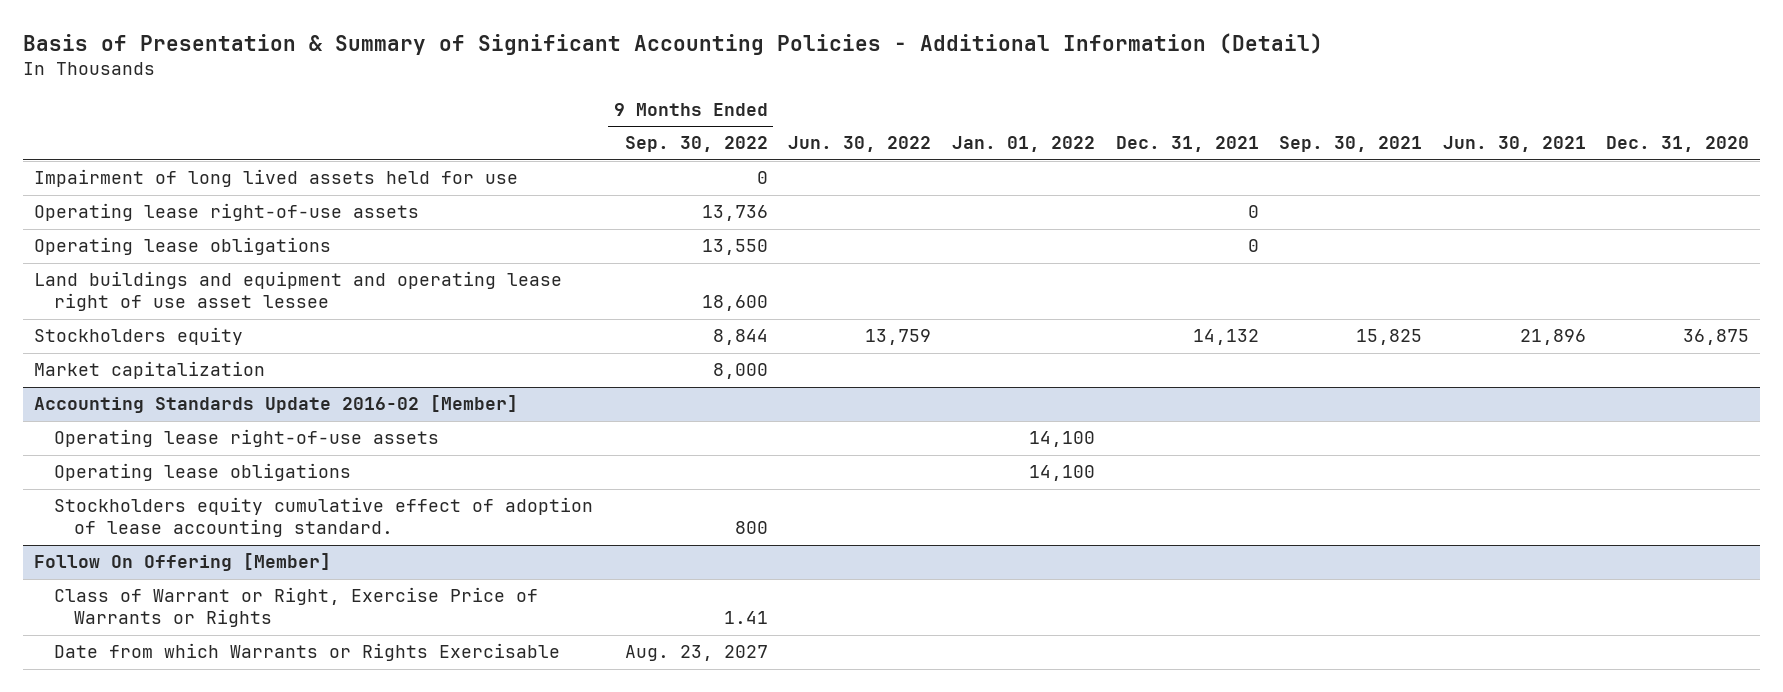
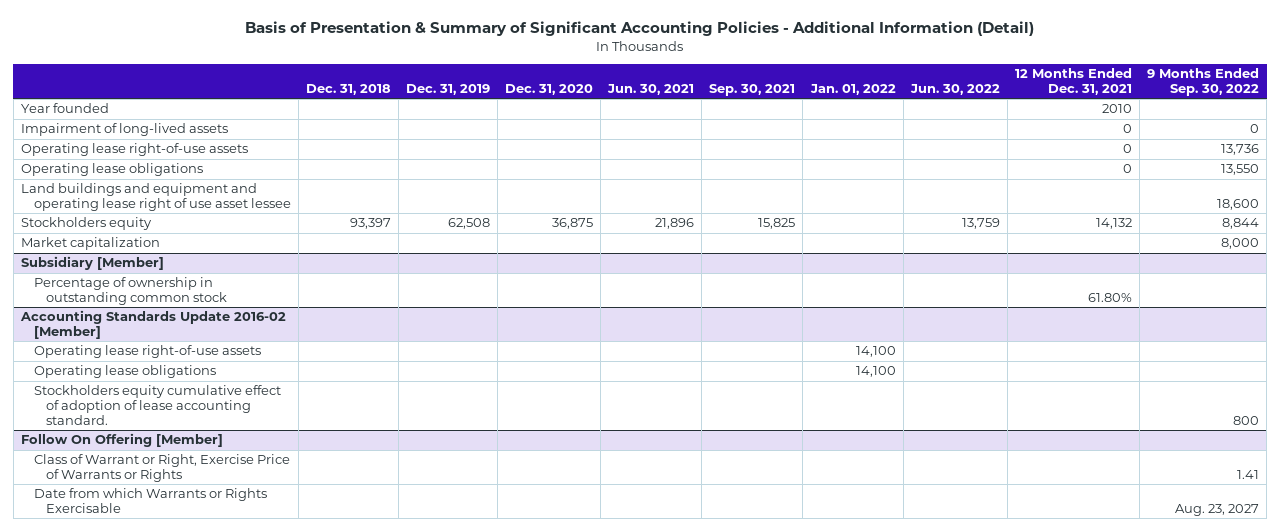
[1115,136,1259,153] Dec. 31, 2021 -> none
none -> [305,83,391,95] Dec. 31, 2018
none -> [405,83,490,95] Dec. 31, 2019
none -> [1014,67,1132,95] 12 Months Ended Dec. 31, 2021
none -> [20,103,109,114] Year founded
[33,169,518,188] Impairment of long lived assets held for use -> [20,123,228,137] Impairment of long-lived assets
none -> [20,256,164,271] Subsidiary [Member]
none -> [33,277,228,306] Percentage of ownership in outstanding common stock

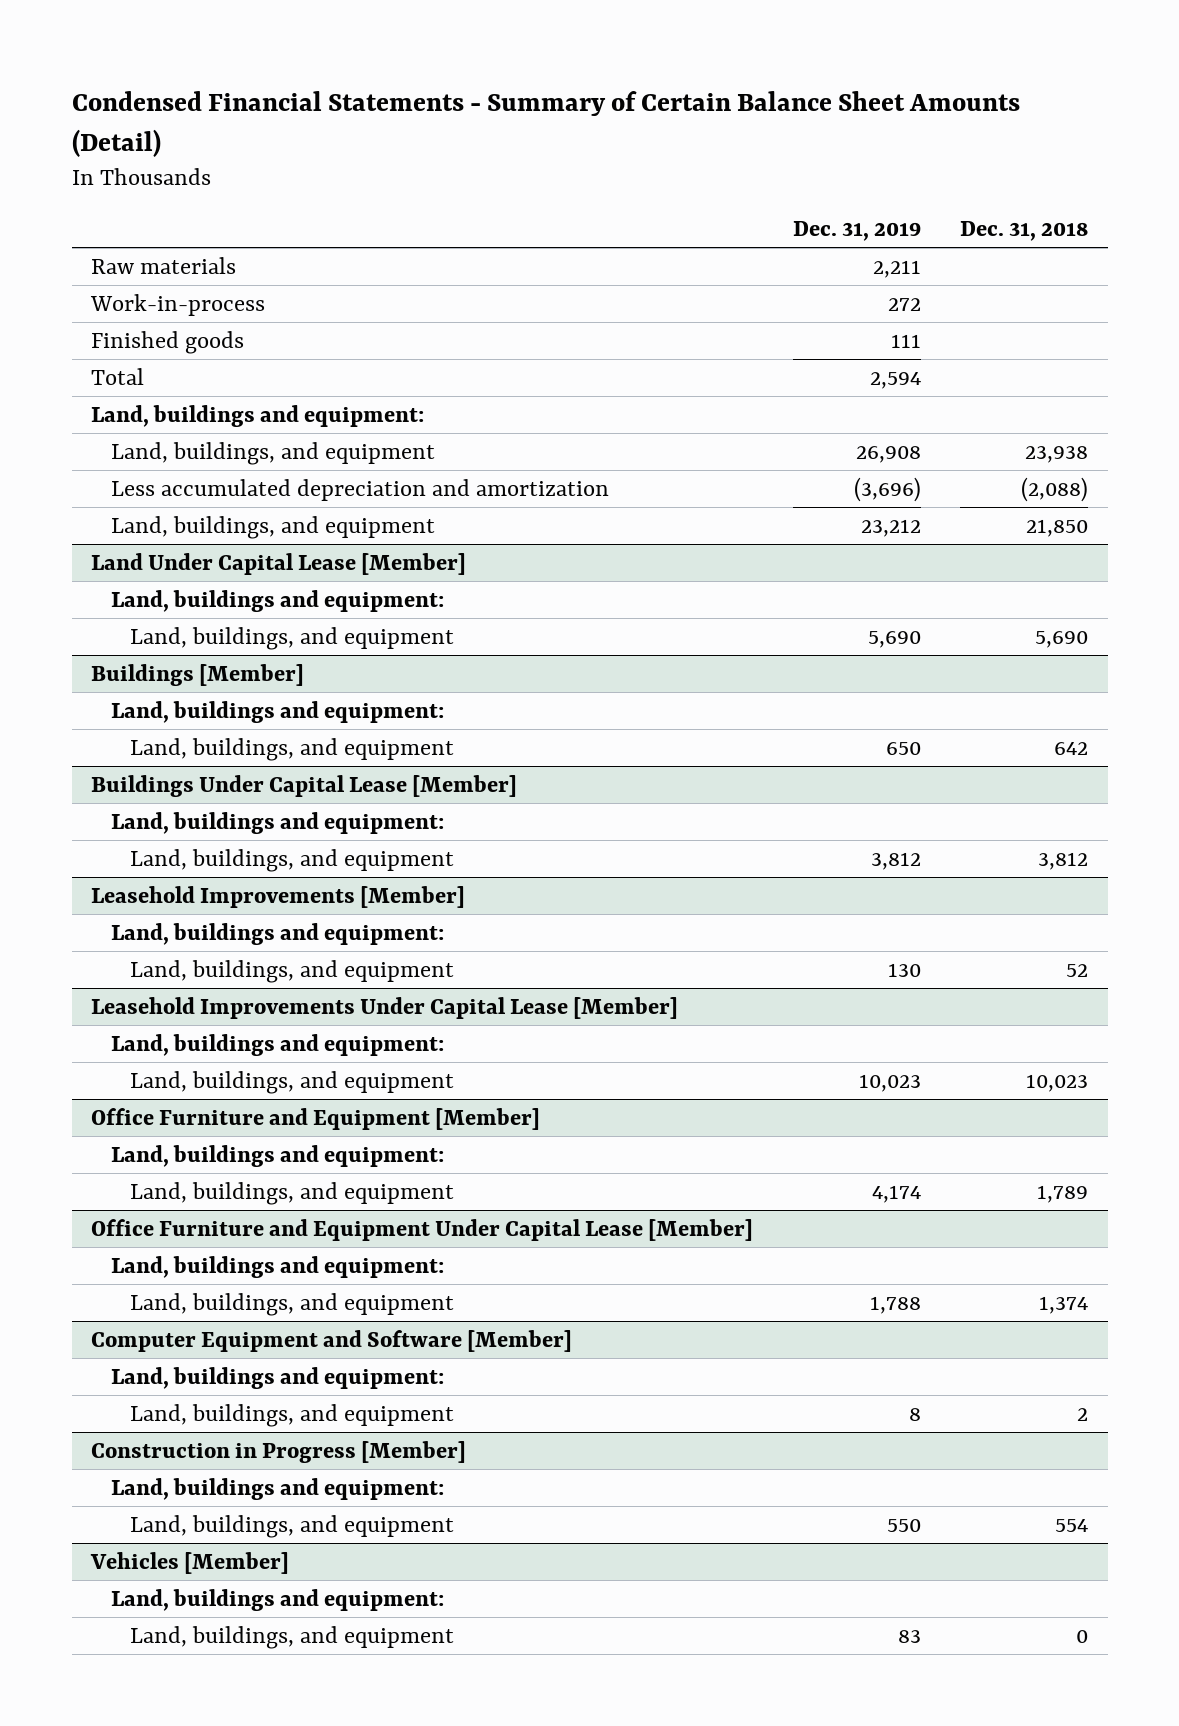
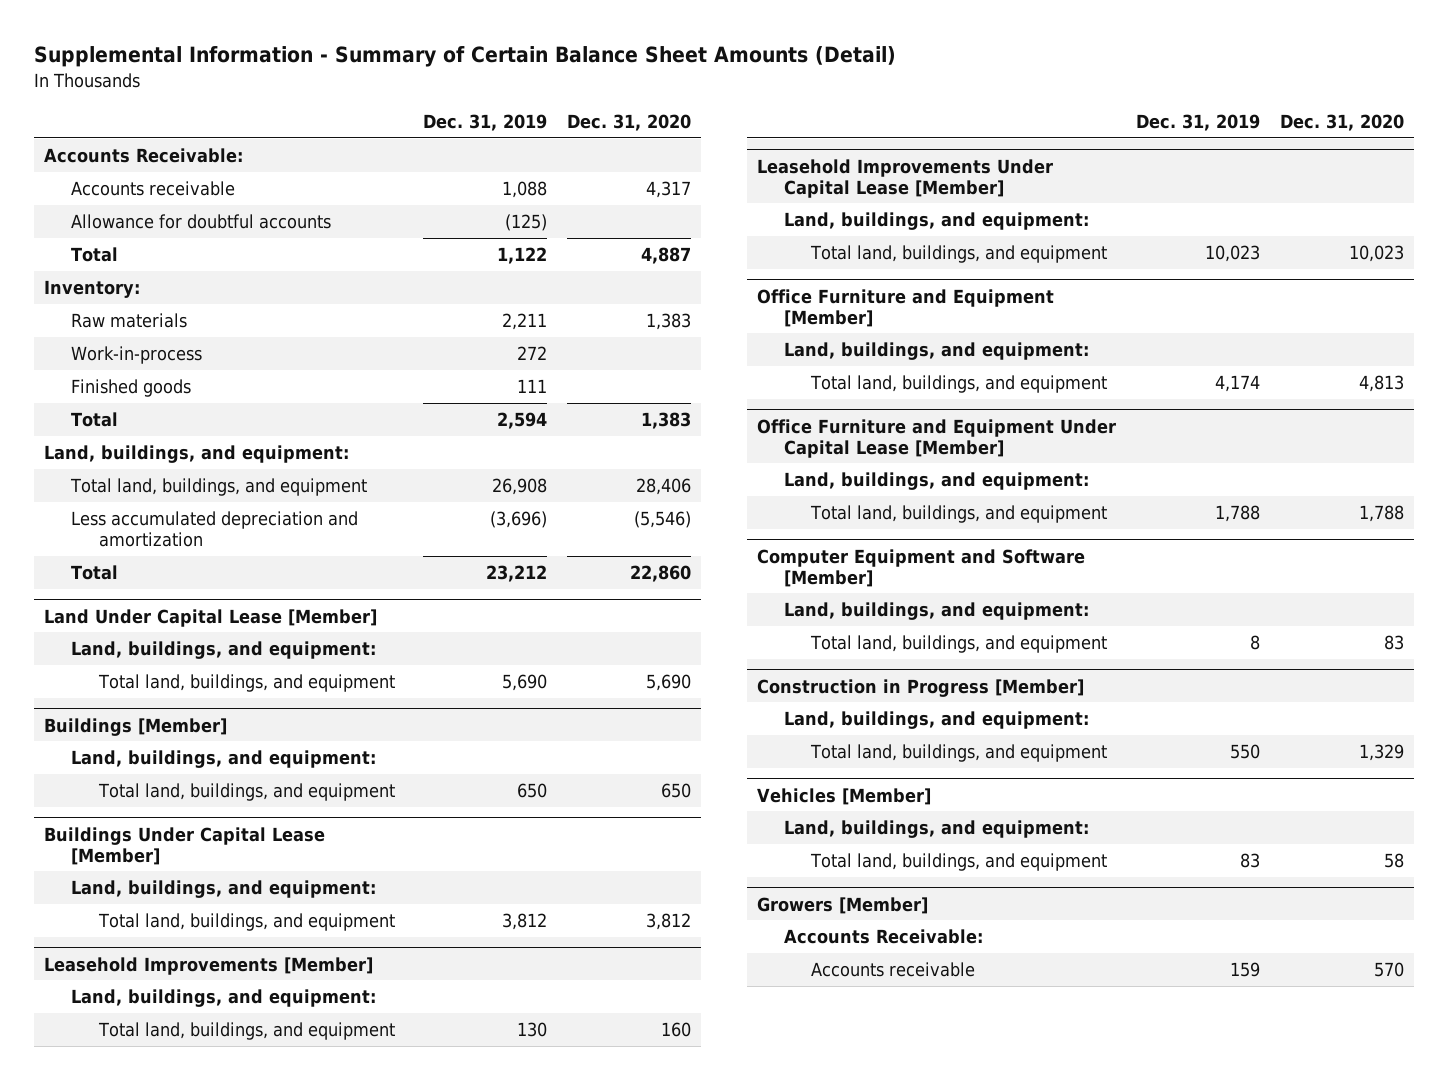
[71,91,1020,157] Condensed Financial Statements - Summary of Certain Balance Sheet Amounts (Detail) -> [34,46,897,68] Supplemental Information - Summary of Certain Balance Sheet Amounts (Detail)
[960,221,1089,242] Dec. 31, 2018 -> none
none -> [567,114,692,132] Dec. 31, 2020
none -> [44,148,244,164] Accounts Receivable:
none -> [71,181,236,197] Accounts receivable
none -> [71,214,332,230] Allowance for doubtful accounts
none -> [71,247,119,263] Total
none -> [44,280,141,299] Inventory:
[91,404,425,427] Land, buildings and equipment: -> [44,445,350,464] Land, buildings, and equipment:
[110,441,435,465] Land, buildings, and equipment -> [70,478,368,497] Total land, buildings, and equipment
[110,515,435,539] Land, buildings, and equipment -> [71,565,119,581] Total
[110,589,444,612] Land, buildings and equipment: -> [71,641,377,660] Land, buildings, and equipment:
[129,626,454,650] Land, buildings, and equipment -> [97,674,395,693] Total land, buildings, and equipment
[110,700,444,723] Land, buildings and equipment: -> [71,750,377,769] Land, buildings, and equipment:
[129,737,454,761] Land, buildings, and equipment -> [97,783,395,802] Total land, buildings, and equipment
[110,811,444,834] Land, buildings and equipment: -> [71,880,377,899] Land, buildings, and equipment:
[129,848,454,872] Land, buildings, and equipment -> [97,913,395,932] Total land, buildings, and equipment
[110,922,444,945] Land, buildings and equipment: -> [71,989,377,1008] Land, buildings, and equipment:
[129,959,454,983] Land, buildings, and equipment -> [97,1022,395,1041] Total land, buildings, and equipment
[110,1033,444,1056] Land, buildings and equipment: -> [783,212,1089,231] Land, buildings, and equipment:
[129,1070,454,1094] Land, buildings, and equipment -> [809,245,1107,264] Total land, buildings, and equipment
[110,1144,444,1167] Land, buildings and equipment: -> [783,342,1089,361] Land, buildings, and equipment:
[129,1181,454,1205] Land, buildings, and equipment -> [809,375,1107,394] Total land, buildings, and equipment
[110,1255,444,1278] Land, buildings and equipment: -> [783,472,1089,491] Land, buildings, and equipment:
[129,1292,454,1316] Land, buildings, and equipment -> [809,505,1107,524] Total land, buildings, and equipment
[110,1366,444,1389] Land, buildings and equipment: -> [783,602,1089,621] Land, buildings, and equipment:
[129,1403,454,1427] Land, buildings, and equipment -> [809,635,1107,654] Total land, buildings, and equipment
[110,1477,444,1500] Land, buildings and equipment: -> [783,711,1089,730] Land, buildings, and equipment:
[129,1514,454,1538] Land, buildings, and equipment -> [809,744,1107,763] Total land, buildings, and equipment
[110,1588,444,1611] Land, buildings and equipment: -> [783,820,1089,839] Land, buildings, and equipment:
[129,1625,454,1649] Land, buildings, and equipment -> [809,853,1107,872] Total land, buildings, and equipment
none -> [756,896,928,914] Growers [Member]
none -> [783,929,983,945] Accounts Receivable:
none -> [810,962,975,978] Accounts receivable

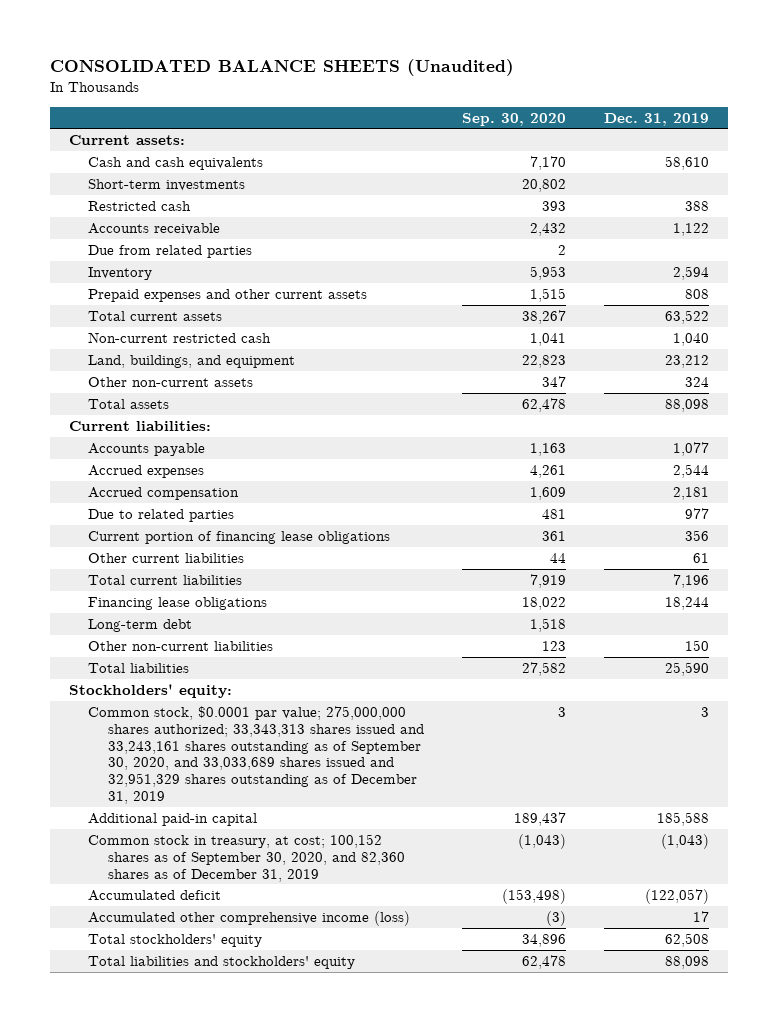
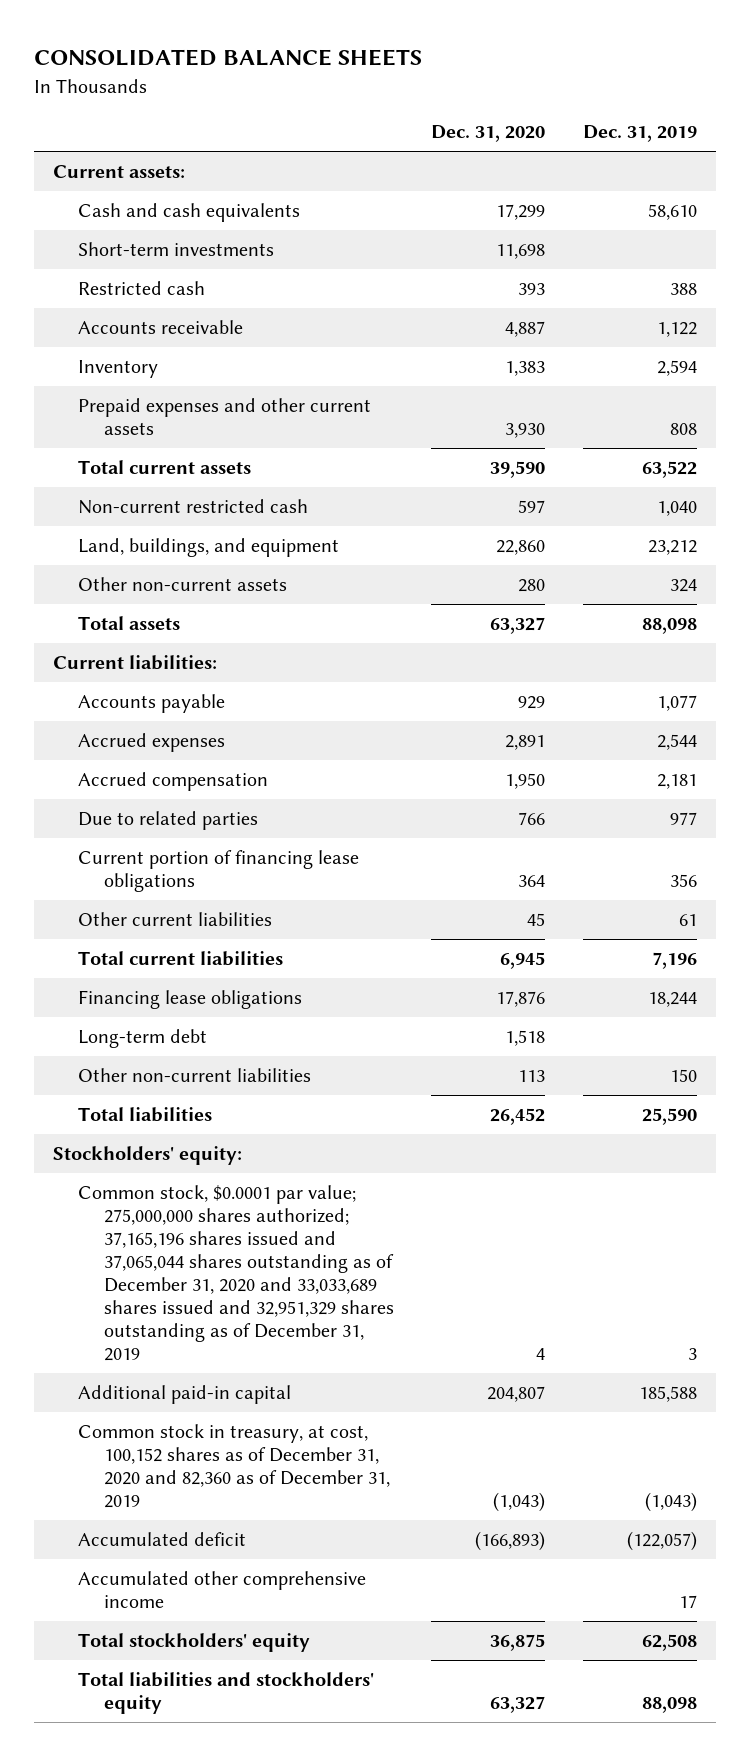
[49,59,514,77] CONSOLIDATED BALANCE SHEETS (Unaudited) -> [34,49,423,67] CONSOLIDATED BALANCE SHEETS
[462,112,567,126] Sep. 30, 2020 -> none
none -> [431,125,546,143] Dec. 31, 2020
[88,244,253,258] Due from related parties -> none
[88,705,425,804] Common stock, $0.0001 par value; 275,000,000 shares authorized; 33,343,313 shares issued and 33,243,161 shares outstanding as of September 30, 2020, and 33,033,689 shares issued and 32,951,329 shares outstanding as of December 31, 2019 -> [78,1184,394,1362] Common stock, $0.0001 par value; 275,000,000 shares authorized; 37,165,196 shares issued and 37,065,044 shares outstanding as of December 31, 2020 and 33,033,689 shares issued and 32,951,329 shares outstanding as of December 31, 2019
[88,833,406,882] Common stock in treasury, at cost; 100,152 shares as of September 30, 2020, and 82,360 shares as of December 31, 2019 -> [78,1423,390,1509] Common stock in treasury, at cost, 100,152 shares as of December 31, 2020 and 82,360 as of December 31, 2019
[88,910,411,926] Accumulated other comprehensive income (loss) -> [78,1570,367,1608] Accumulated other comprehensive income

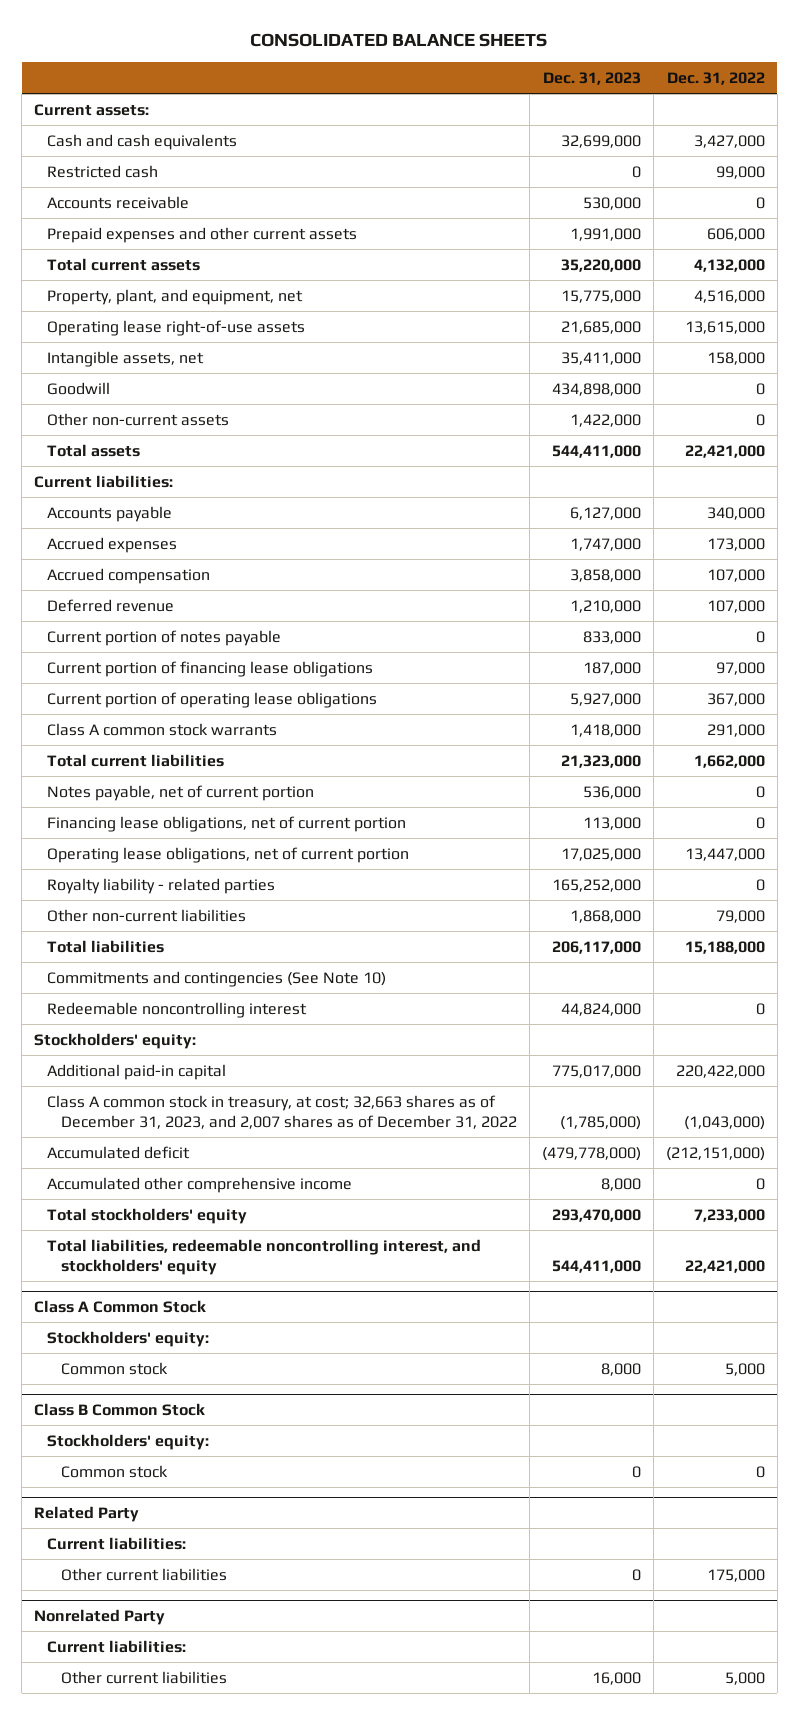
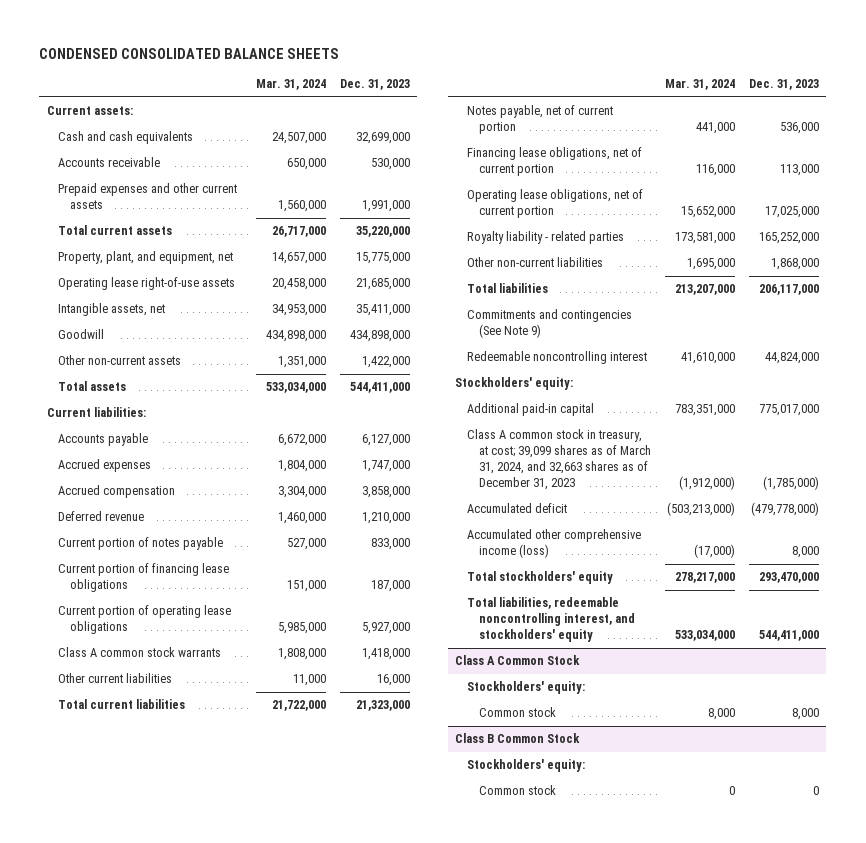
[250,33,548,48] CONSOLIDATED BALANCE SHEETS -> [39,47,340,59] CONDENSED CONSOLIDATED BALANCE SHEETS
[666,72,765,86] Dec. 31, 2022 -> none
none -> [255,79,326,91] Mar. 31, 2024
[47,164,159,178] Restricted cash -> none
none -> [58,673,173,684] Other current liabilities
[47,970,387,987] Commitments and contingencies (See Note 10) -> [467,309,633,339] Commitments and contingencies (See Note 9)
[47,1094,517,1130] Class A common stock in treasury, at cost; 32,663 shares as of December 31, 2023, and 2,007 shares as of December 31, 2022 -> [467,429,651,491] Class A common stock in treasury, at cost; 39,099 shares as of March 31, 2024, and 32,663 shares as of December 31, 2023
[47,1176,353,1193] Accumulated other comprehensive income -> [467,529,642,559] Accumulated other comprehensive income (loss)
[34,1505,140,1522] Related Party -> none
[47,1536,187,1550] Current liabilities: -> none
[60,1567,227,1581] Other current liabilities -> none
[34,1608,166,1625] Nonrelated Party -> none
[47,1639,187,1653] Current liabilities: -> none
[60,1670,227,1684] Other current liabilities -> none

